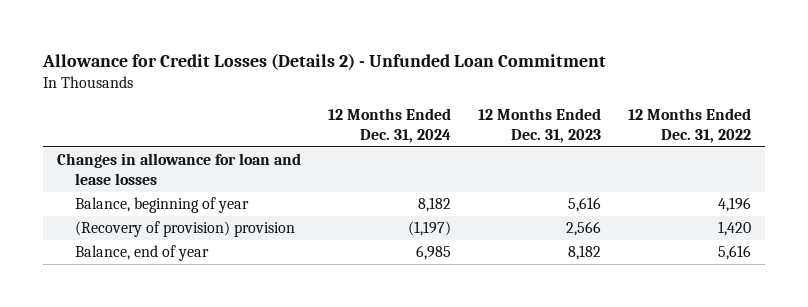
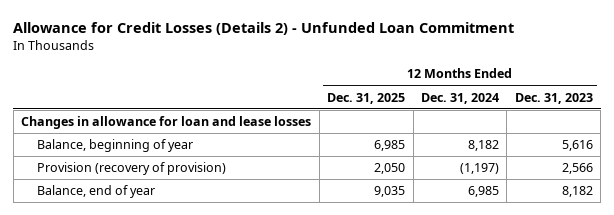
[628,108,752,143] 12 Months Ended Dec. 31, 2022 -> none
none -> [327,92,406,104] Dec. 31, 2025
[74,221,295,238] (Recovery of provision) provision -> [36,162,226,176] Provision (recovery of provision)

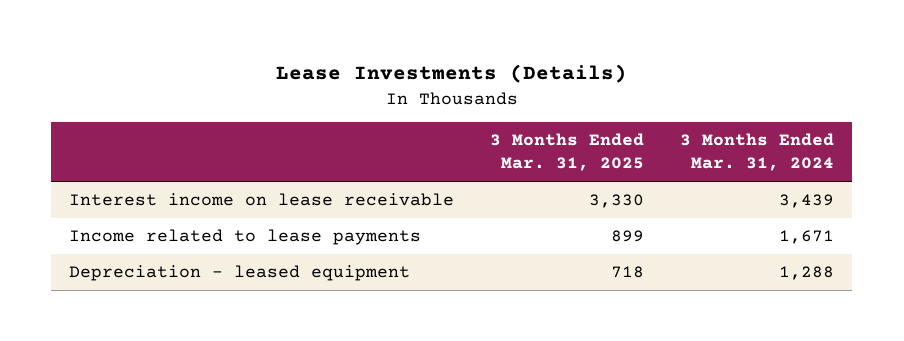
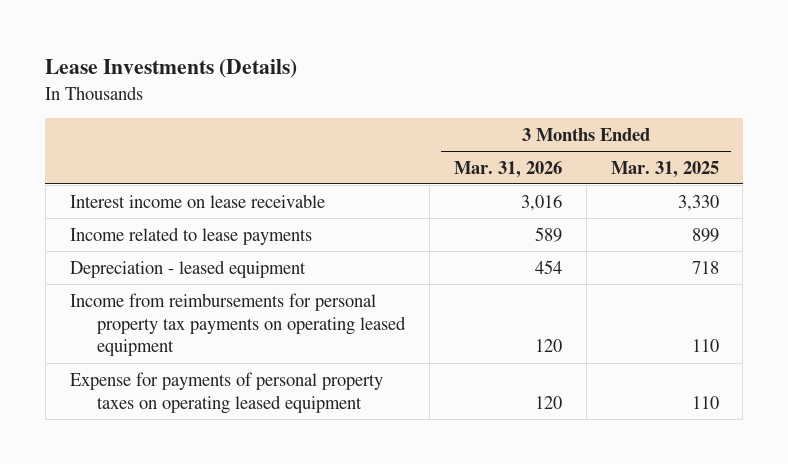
[680,133,835,172] 3 Months Ended Mar. 31, 2024 -> none
none -> [453,160,562,178] Mar. 31, 2026
none -> [69,292,406,357] Income from reimbursements for personal property tax payments on operating leased equipment
none -> [69,371,383,414] Expense for payments of personal property taxes on operating leased equipment

